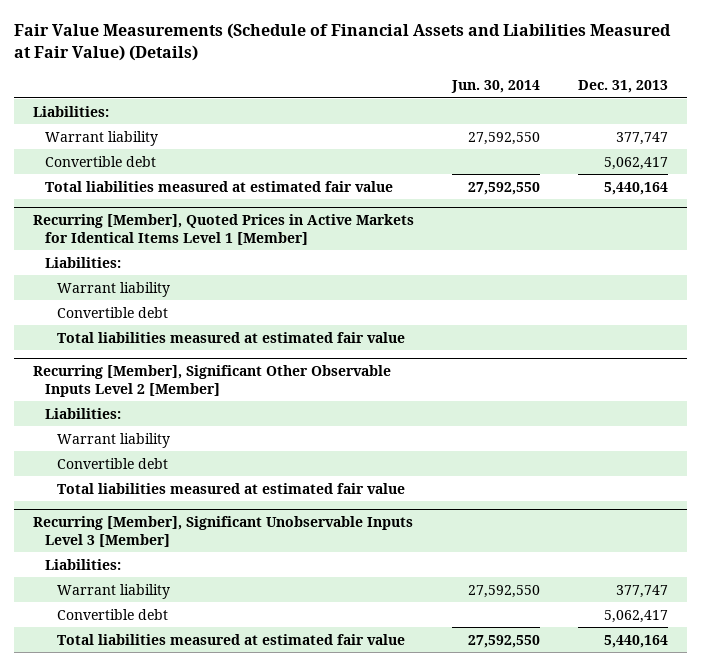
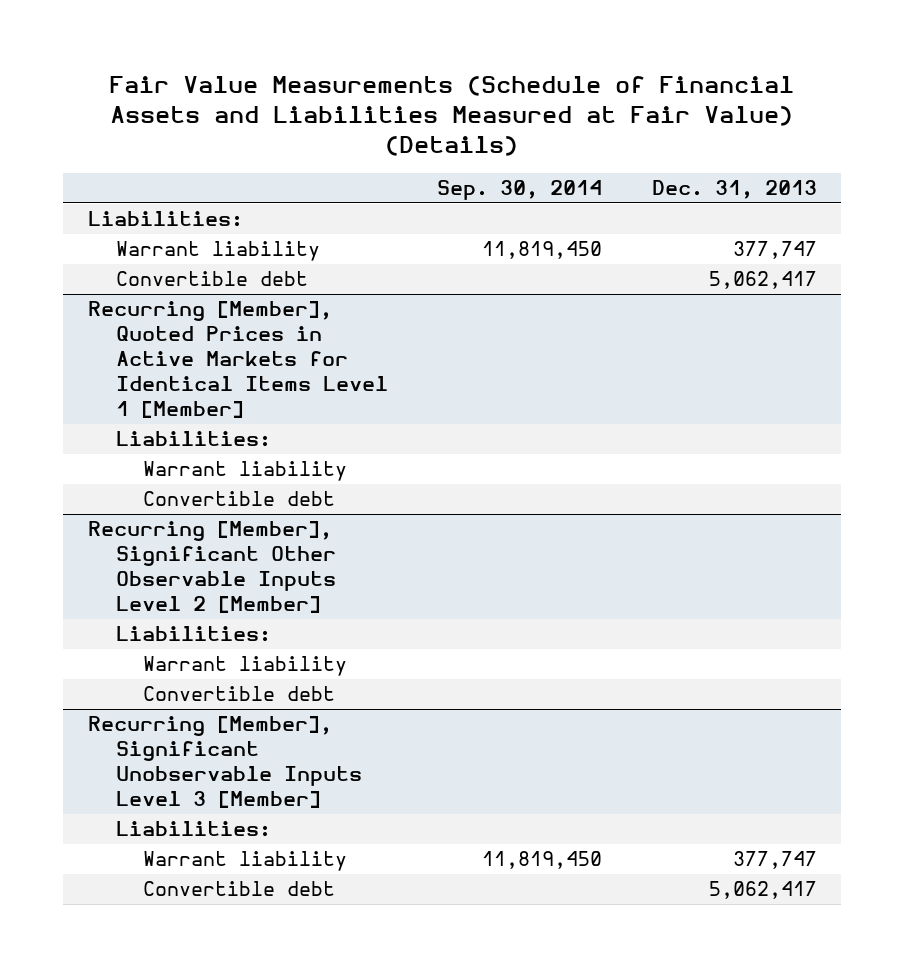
[451,80,541,94] Jun. 30, 2014 -> none
none -> [437,180,603,201] Sep. 30, 2014
[45,180,394,192] Total liabilities measured at estimated fair value -> none
[57,331,406,343] Total liabilities measured at estimated fair value -> none
[57,482,406,494] Total liabilities measured at estimated fair value -> none
[57,633,406,645] Total liabilities measured at estimated fair value -> none

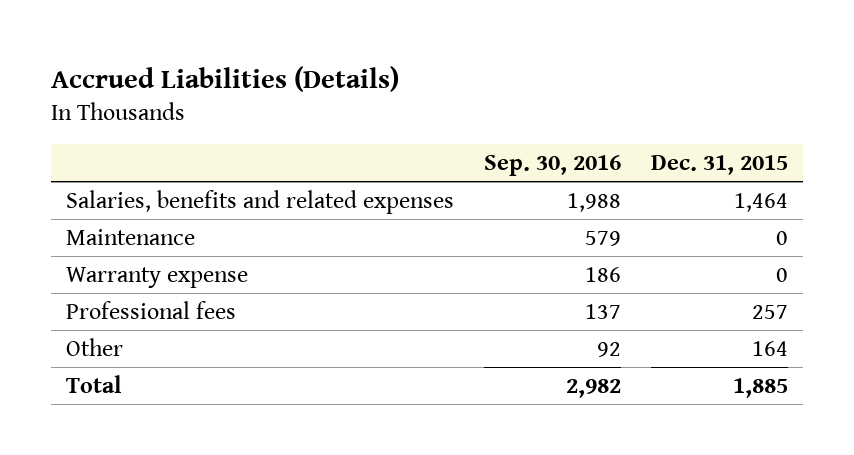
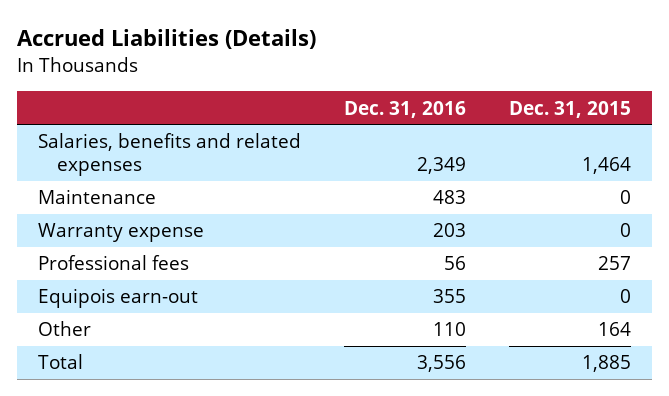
[483,155,621,177] Sep. 30, 2016 -> none
none -> [344,100,467,118] Dec. 31, 2016
none -> [38,288,199,309] Equipois earn-out

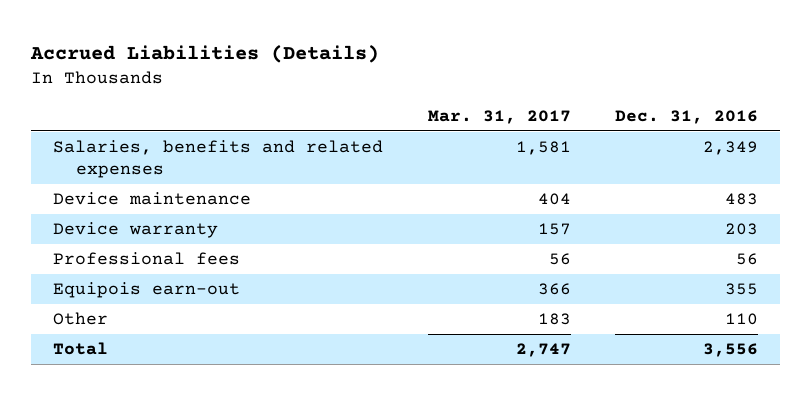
[509,100,632,118] Dec. 31, 2015 -> none
none -> [427,110,571,125] Mar. 31, 2017
[38,189,157,205] Maintenance -> [53,192,252,206] Device maintenance
[38,223,205,243] Warranty expense -> [53,222,219,239] Device warranty

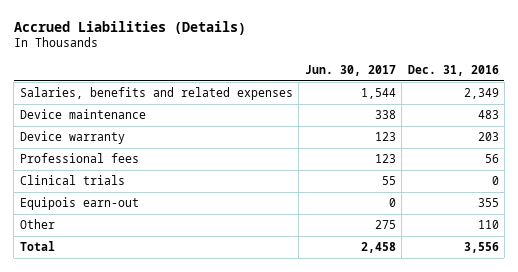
[427,110,571,125] Mar. 31, 2017 -> none
none -> [304,65,396,77] Jun. 30, 2017
none -> [19,175,125,186] Clinical trials

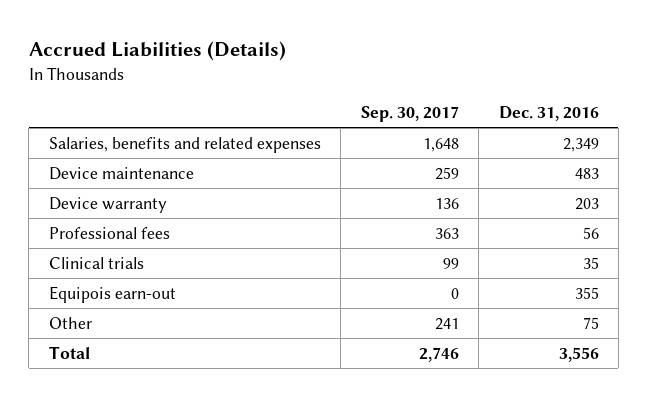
[304,65,396,77] Jun. 30, 2017 -> none
none -> [360,106,459,123] Sep. 30, 2017
[491,176,499,186] 0 -> [582,256,599,269] 35
[477,220,499,230] 110 -> [582,316,599,329] 75

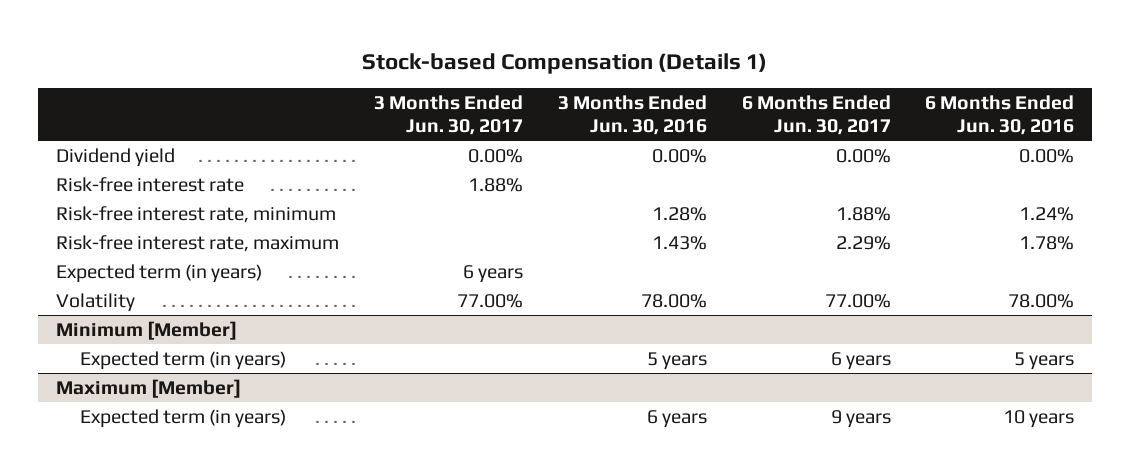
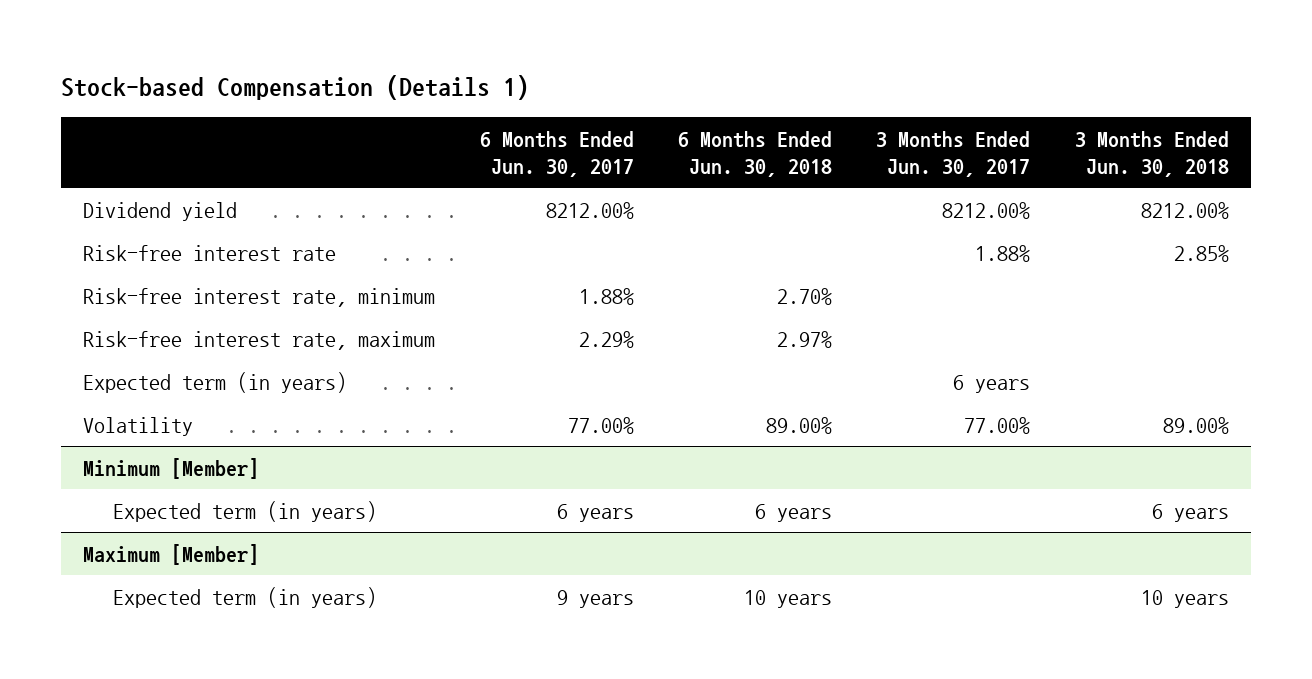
[557,94,707,136] 3 Months Ended Jun. 30, 2016 -> none
[925,94,1075,136] 6 Months Ended Jun. 30, 2016 -> none
none -> [677,130,832,177] 6 Months Ended Jun. 30, 2018
none -> [1074,130,1229,177] 3 Months Ended Jun. 30, 2018
[467,148,523,163] 0.00% -> [942,201,1031,219] 8212.00%
[835,148,891,163] 0.00% -> [545,201,634,219] 8212.00%

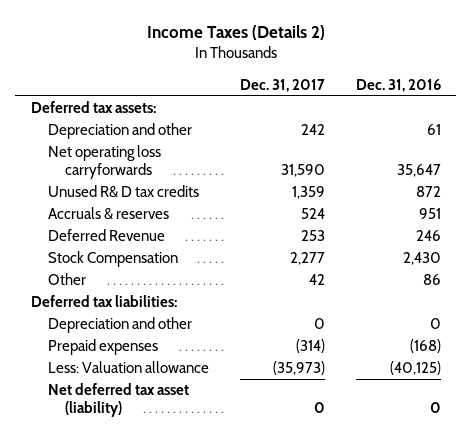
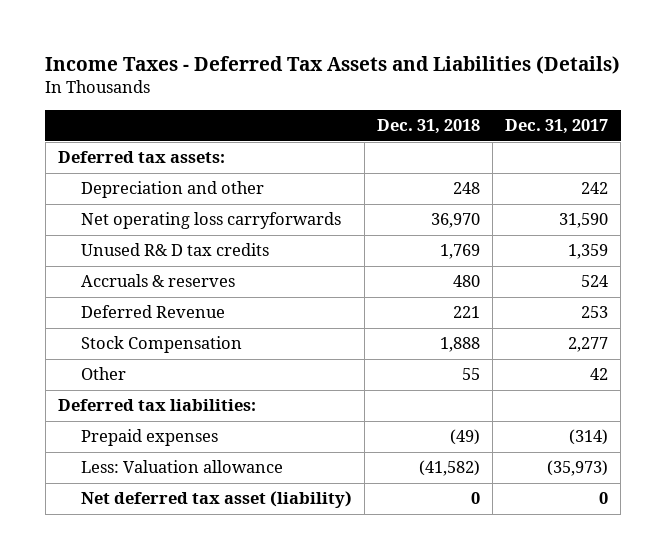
[146,25,325,41] Income Taxes (Details 2) -> [45,55,621,74] Income Taxes - Deferred Tax Assets and Liabilities (Details)
[355,78,441,92] Dec. 31, 2016 -> none
none -> [377,119,481,135] Dec. 31, 2018
[47,317,192,334] Depreciation and other -> none

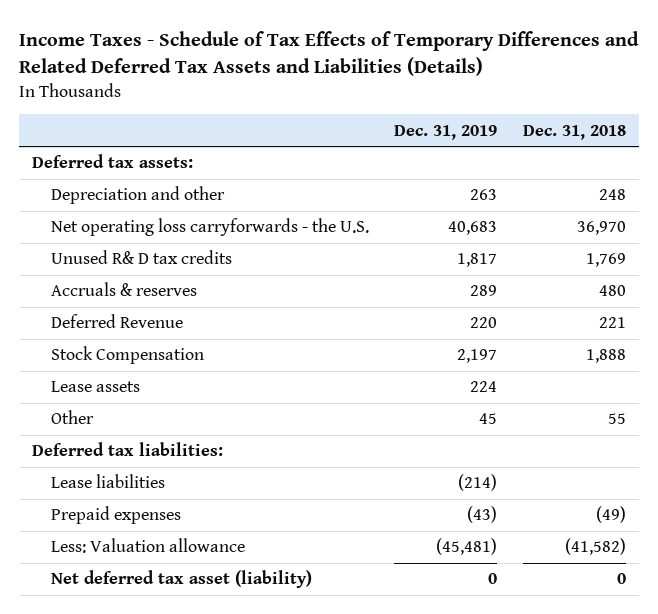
[45,55,621,74] Income Taxes - Deferred Tax Assets and Liabilities (Details) -> [18,30,639,77] Income Taxes - Schedule of Tax Effects of Temporary Differences and Related Deferred Tax Assets and Liabilities (Details)
[505,119,609,135] Dec. 31, 2017 -> none
none -> [394,124,498,140] Dec. 31, 2019
[80,212,341,230] Net operating loss carryforwards -> [50,218,369,237] Net operating loss carryforwards - the U.S.
none -> [50,381,140,393] Lease assets
none -> [50,474,165,489] Lease liabilities

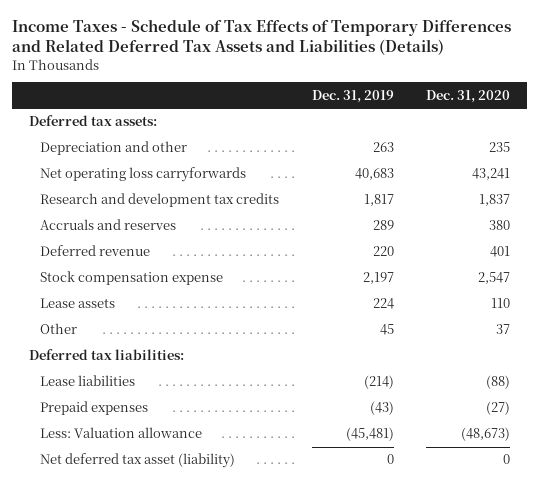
[523,124,627,140] Dec. 31, 2018 -> none
none -> [426,89,511,103] Dec. 31, 2020
[50,218,369,237] Net operating loss carryforwards - the U.S. -> [39,167,246,183] Net operating loss carryforwards
[50,250,232,265] Unused R& D tax credits -> [39,193,279,208] Research and development tax credits
[50,282,197,297] Accruals & reserves -> [39,219,176,231] Accruals and reserves
[50,314,183,329] Deferred Revenue -> [39,245,150,257] Deferred revenue
[50,346,204,365] Stock Compensation -> [39,271,223,286] Stock compensation expense

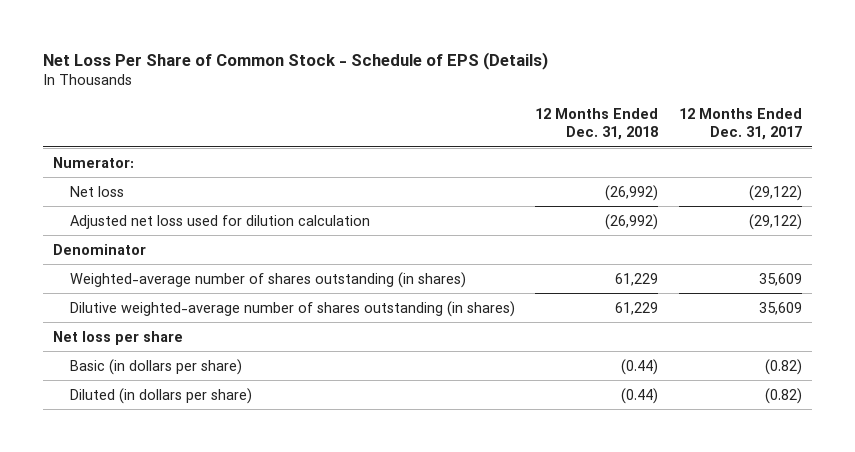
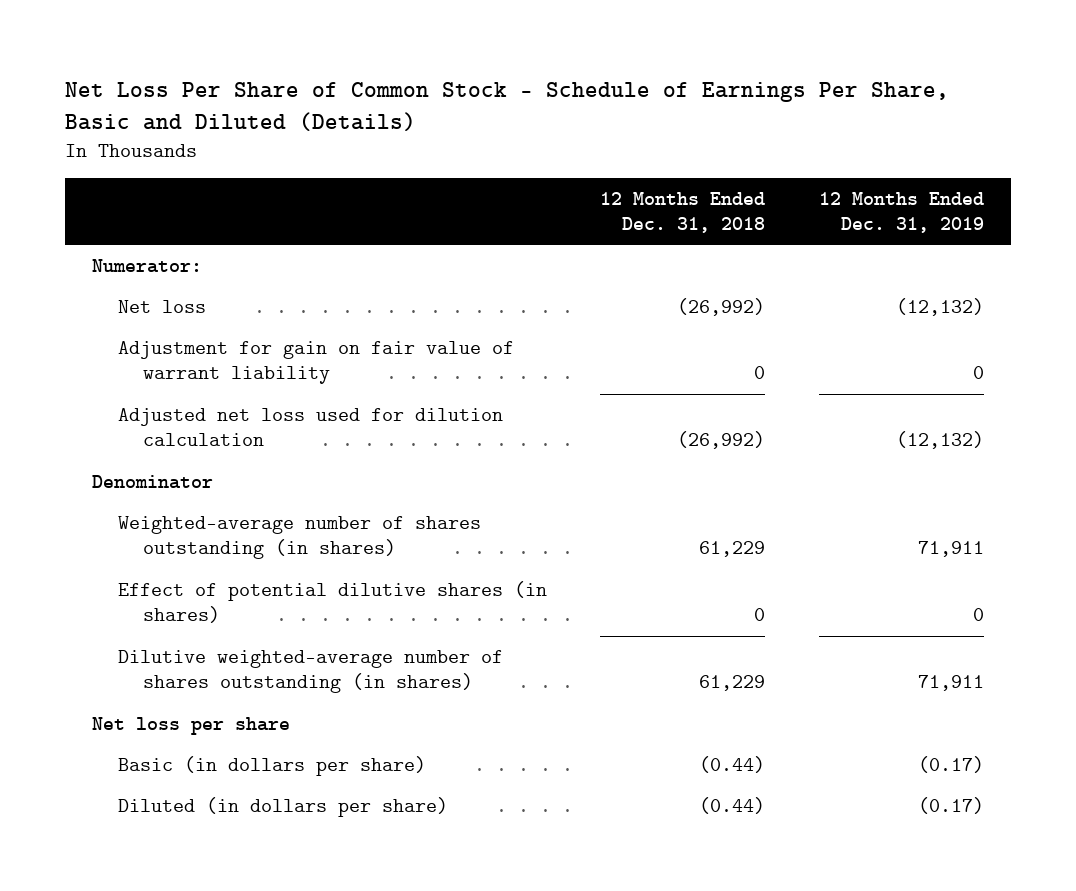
[43,51,549,70] Net Loss Per Share of Common Stock - Schedule of EPS (Details) -> [65,82,950,132] Net Loss Per Share of Common Stock - Schedule of Earnings Per Share, Basic and Diluted (Details)
[678,108,802,141] 12 Months Ended Dec. 31, 2017 -> none
none -> [818,191,984,234] 12 Months Ended Dec. 31, 2019
none -> [117,340,514,385] Adjustment for gain on fair value of warrant liability
none -> [117,580,547,624] Effect of potential dilutive shares (in shares)

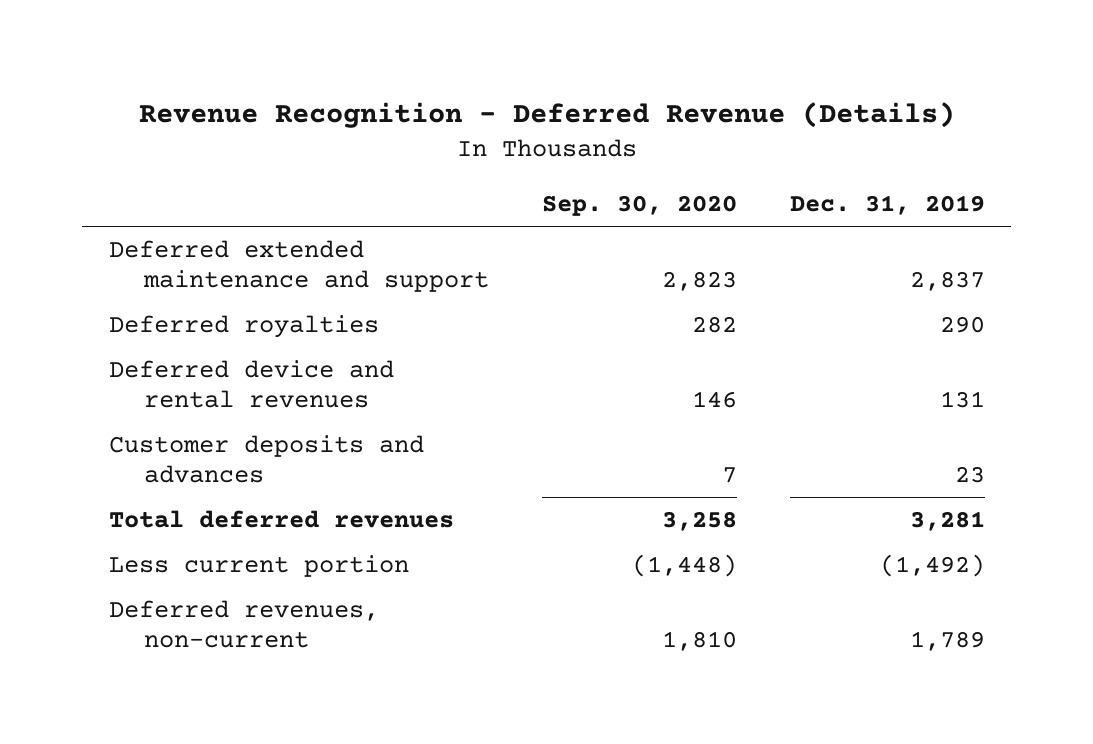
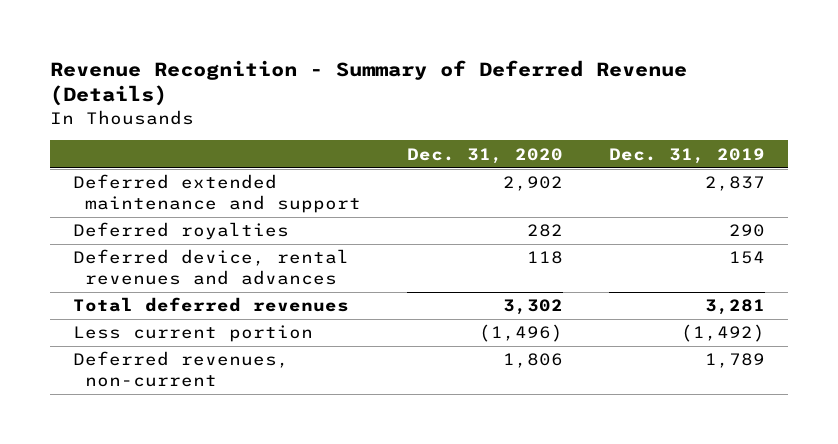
[138,101,955,128] Revenue Recognition - Deferred Revenue (Details) -> [49,59,687,107] Revenue Recognition - Summary of Deferred Revenue (Details)
[541,195,737,217] Sep. 30, 2020 -> none
none -> [407,147,564,164] Dec. 31, 2020
[108,434,424,483] Customer deposits and advances -> none
[108,359,394,408] Deferred device and rental revenues -> [72,249,349,286] Deferred device, rental revenues and advances
[939,390,985,408] 131 -> [728,251,765,265] 154

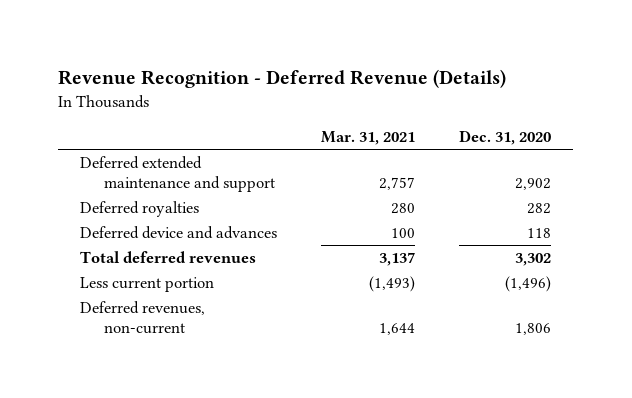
[49,59,687,107] Revenue Recognition - Summary of Deferred Revenue (Details) -> [58,69,507,89] Revenue Recognition - Deferred Revenue (Details)
[608,147,765,164] Dec. 31, 2019 -> none
none -> [321,130,416,145] Mar. 31, 2021
[72,249,349,286] Deferred device, rental revenues and advances -> [80,226,278,240] Deferred device and advances

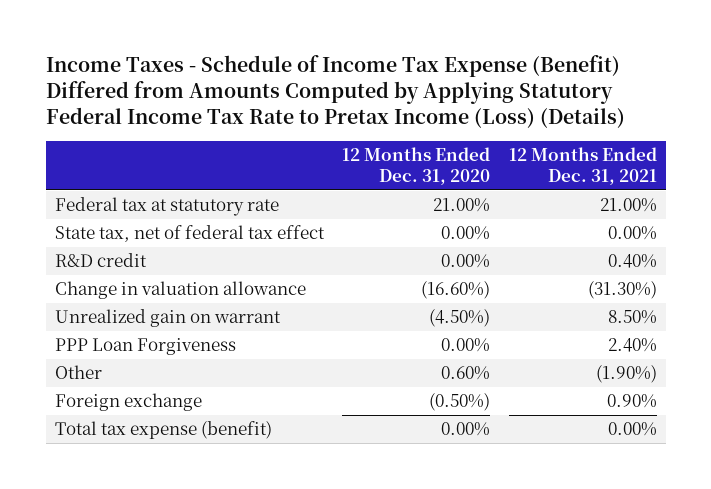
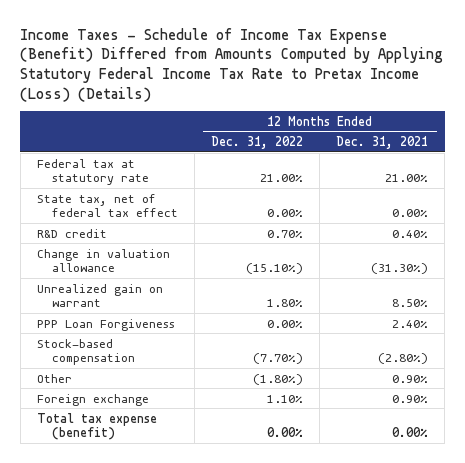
[342,147,491,186] 12 Months Ended Dec. 31, 2020 -> none
none -> [211,136,304,150] Dec. 31, 2022
none -> [36,338,136,366] Stock-based compensation
[595,365,657,384] (1.90%) -> [392,374,429,383] 0.90%

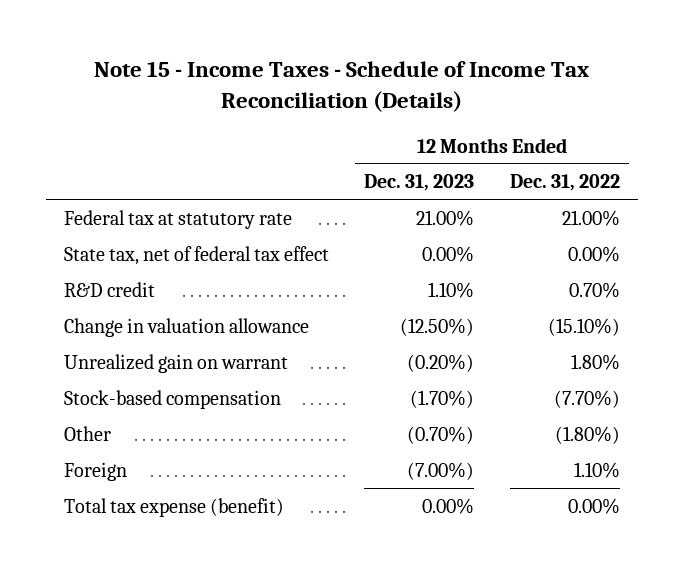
[20,27,444,102] Income Taxes - Schedule of Income Tax Expense (Benefit) Differed from Amounts Computed by Applying Statutory Federal Income Tax Rate to Pretax Income (Loss) (Details) -> [93,60,589,112] Note 15 - Income Taxes - Schedule of Income Tax Reconciliation (Details)
[336,136,429,150] Dec. 31, 2021 -> none
none -> [364,174,475,192] Dec. 31, 2023
[36,318,175,331] PPP Loan Forgiveness -> none
[36,393,149,406] Foreign exchange -> [63,461,127,481] Foreign

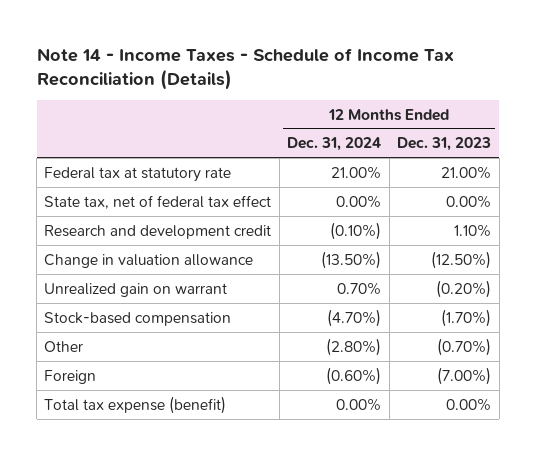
[93,60,589,112] Note 15 - Income Taxes - Schedule of Income Tax Reconciliation (Details) -> [36,47,454,90] Note 14 - Income Taxes - Schedule of Income Tax Reconciliation (Details)
[510,174,621,192] Dec. 31, 2022 -> none
none -> [287,137,382,152] Dec. 31, 2024
[63,281,155,297] R&D credit -> none
none -> [44,224,272,239] Research and development credit

